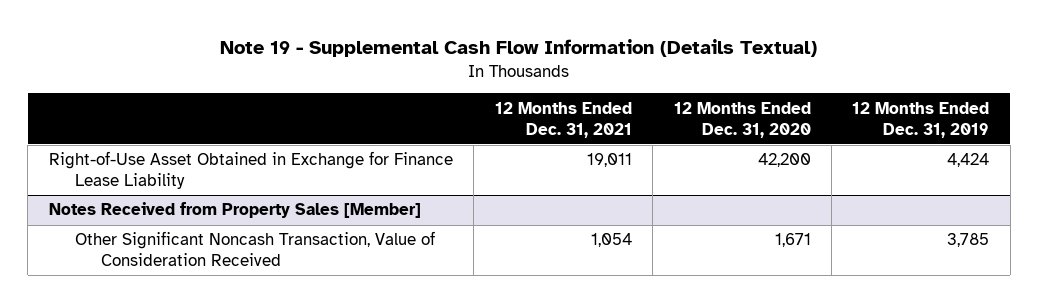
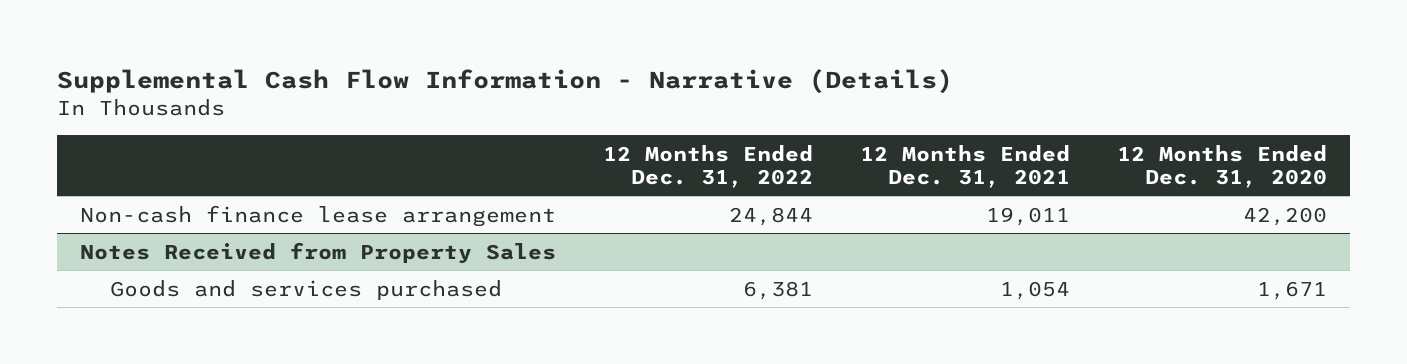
[220,38,818,57] Note 19 - Supplemental Cash Flow Information (Details Textual) -> [57,69,954,95] Supplemental Cash Flow Information - Narrative (Details)
[852,101,990,138] 12 Months Ended Dec. 31, 2019 -> none
none -> [603,144,814,188] 12 Months Ended Dec. 31, 2022
[48,151,453,190] Right-of-Use Asset Obtained in Exchange for Finance Lease Liability -> [80,204,557,227] Non-cash finance lease arrangement
[48,202,421,219] Notes Received from Property Sales [Member] -> [80,241,557,264] Notes Received from Property Sales
[75,231,436,267] Other Significant Noncash Transaction, Value of Consideration Received -> [109,279,502,300] Goods and services purchased

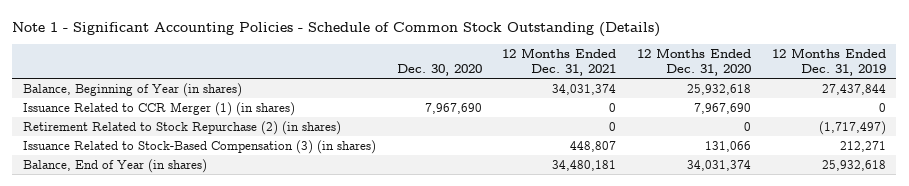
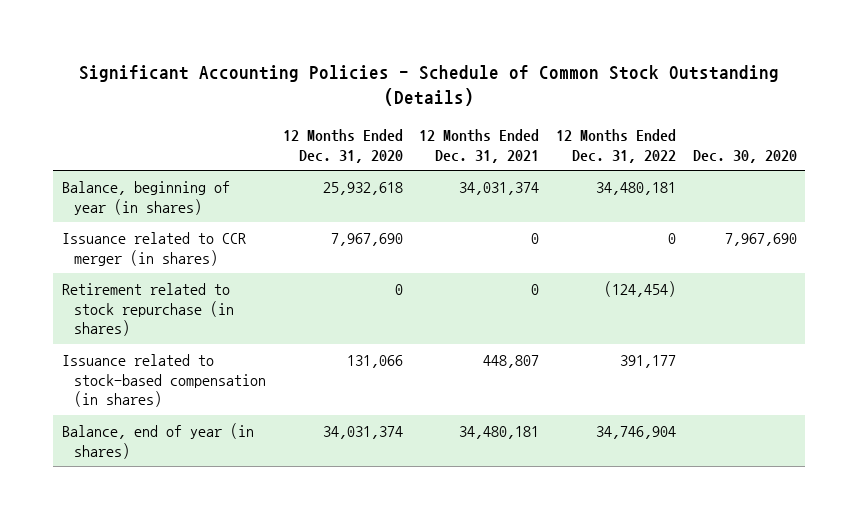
[12,21,661,37] Note 1 - Significant Accounting Policies - Schedule of Common Stock Outstanding (Details) -> [79,65,780,107] Significant Accounting Policies - Schedule of Common Stock Outstanding (Details)
[772,47,887,76] 12 Months Ended Dec. 31, 2019 -> none
none -> [556,128,677,163] 12 Months Ended Dec. 31, 2022
[22,82,242,97] Balance, Beginning of Year (in shares) -> [61,180,230,215] Balance, beginning of year (in shares)
[22,101,295,116] Issuance Related to CCR Merger (1) (in shares) -> [61,231,246,266] Issuance related to CCR merger (in shares)
[22,120,341,135] Retirement Related to Stock Repurchase (2) (in shares) -> [61,282,234,337] Retirement related to stock repurchase (in shares)
[22,139,376,154] Issuance Related to Stock-Based Compensation (3) (in shares) -> [61,353,266,408] Issuance related to stock-based compensation (in shares)
[22,158,207,173] Balance, End of Year (in shares) -> [61,422,254,459] Balance, end of year (in shares)

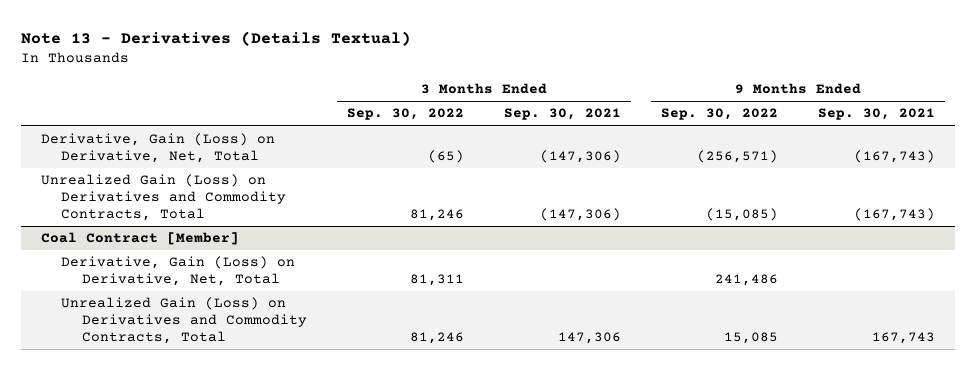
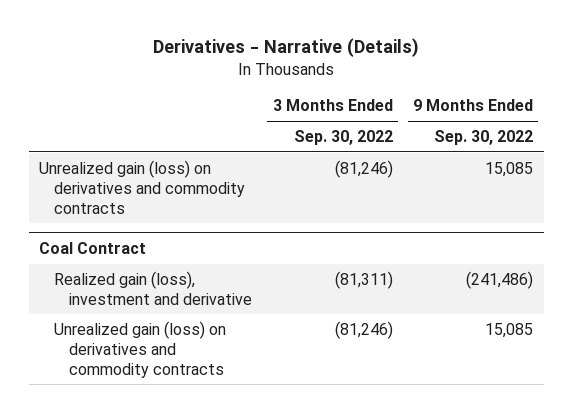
[20,30,411,46] Note 13 - Derivatives (Details Textual) -> [153,38,420,58] Derivatives - Narrative (Details)
[503,108,621,121] Sep. 30, 2021 -> none
[817,108,935,121] Sep. 30, 2021 -> none
[40,133,275,164] Derivative, Gain (Loss) on Derivative, Net, Total -> none
[61,256,296,287] Derivative, Gain (Loss) on Derivative, Net, Total -> none
[40,174,287,222] Unrealized Gain (Loss) on Derivatives and Commodity Contracts, Total -> [39,159,246,214] Unrealized gain (loss) on derivatives and commodity contracts
[409,209,464,222] 81,246 -> [334,159,393,178] (81,246)
[705,208,778,222] (15,085) -> [485,161,534,177] 15,085
[40,232,239,246] Coal Contract [Member] -> [39,241,147,254] Coal Contract
none -> [54,270,252,305] Realized gain (loss), investment and derivative
[61,297,307,345] Unrealized Gain (Loss) on Derivatives and Commodity Contracts, Total -> [54,320,227,378] Unrealized gain (loss) on derivatives and commodity contracts
[409,332,464,345] 81,246 -> [334,320,393,339] (81,246)

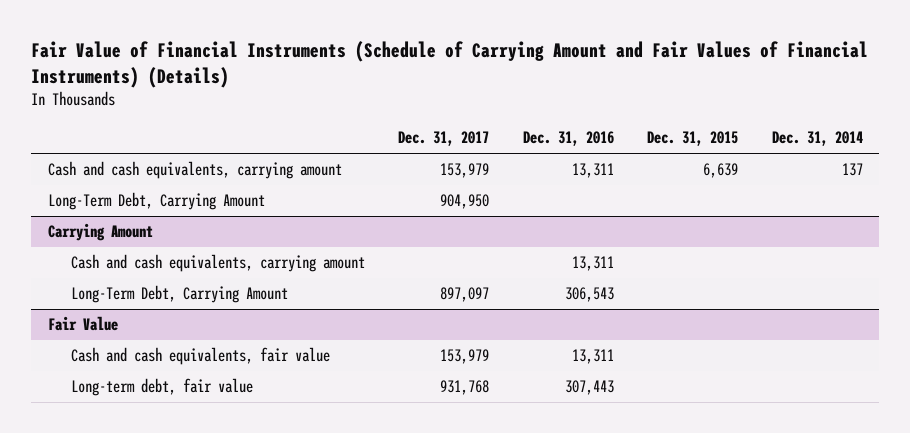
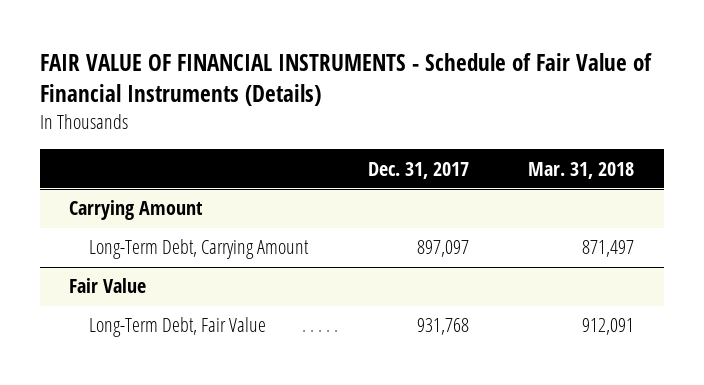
[30,40,868,88] Fair Value of Financial Instruments (Schedule of Carrying Amount and Fair Values of Financial Instruments) (Details) -> [39,52,652,107] FAIR VALUE OF FINANCIAL INSTRUMENTS - Schedule of Fair Value of Financial Instruments (Details)
[522,131,614,147] Dec. 31, 2016 -> none
[647,131,739,147] Dec. 31, 2015 -> none
[771,131,863,147] Dec. 31, 2014 -> none
none -> [528,161,635,179] Mar. 31, 2018
[47,161,342,180] Cash and cash equivalents, carrying amount -> none
[47,192,265,211] Long-Term Debt, Carrying Amount -> none
[70,254,365,273] Cash and cash equivalents, carrying amount -> none
[70,347,330,366] Cash and cash equivalents, fair value -> none
[70,378,253,397] Long-term debt, fair value -> [89,317,267,338] Long-Term Debt, Fair Value

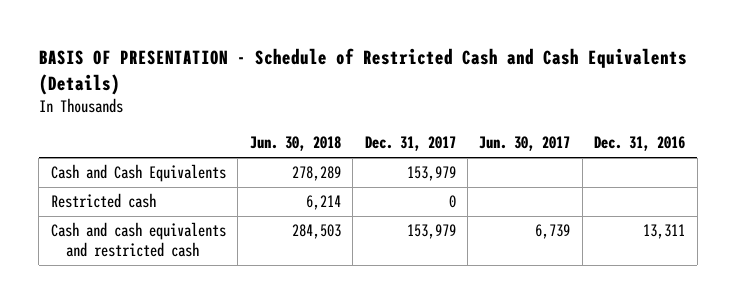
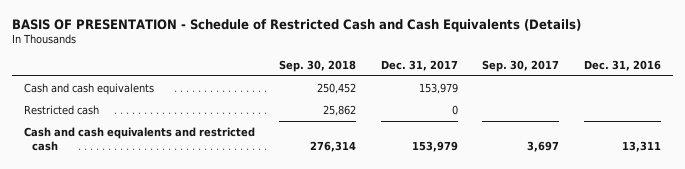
[249,136,341,152] Jun. 30, 2018 -> none
[479,136,571,152] Jun. 30, 2017 -> none
none -> [279,60,357,73] Sep. 30, 2018
none -> [482,60,560,73] Sep. 30, 2017
[50,164,226,183] Cash and Cash Equivalents -> [23,82,154,95] Cash and cash equivalents

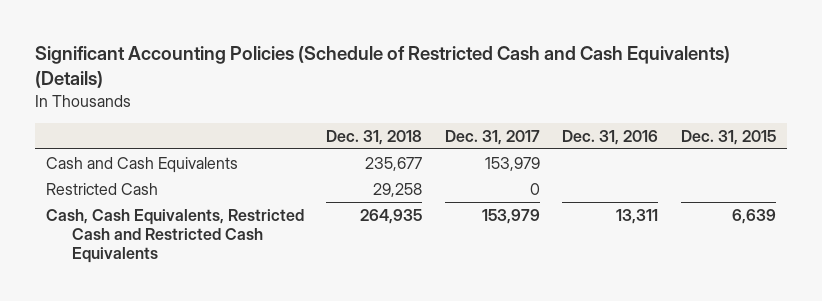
[11,18,581,32] BASIS OF PRESENTATION - Schedule of Restricted Cash and Cash Equivalents (Details) -> [34,45,730,88] Significant Accounting Policies (Schedule of Restricted Cash and Cash Equivalents) (Details)
[279,60,357,73] Sep. 30, 2018 -> none
[482,60,560,73] Sep. 30, 2017 -> none
none -> [326,129,423,145] Dec. 31, 2018
none -> [680,129,776,145] Dec. 31, 2015
[23,82,154,95] Cash and cash equivalents -> [46,156,239,173] Cash and Cash Equivalents
[23,104,99,115] Restricted cash -> [46,182,159,195] Restricted Cash
[23,126,255,151] Cash and cash equivalents and restricted cash -> [46,208,305,264] Cash, Cash Equivalents, Restricted Cash and Restricted Cash Equivalents

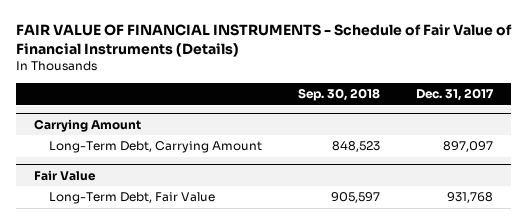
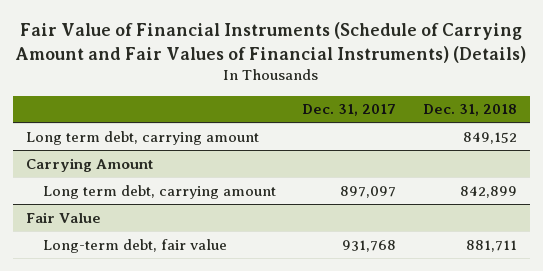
[15,23,512,57] FAIR VALUE OF FINANCIAL INSTRUMENTS - Schedule of Fair Value of Financial Instruments (Details) -> [15,22,527,63] Fair Value of Financial Instruments (Schedule of Carrying Amount and Fair Values of Financial Instruments) (Details)
[298,88,381,102] Sep. 30, 2018 -> none
none -> [422,104,517,117] Dec. 31, 2018
none -> [25,130,259,145] Long term debt, carrying amount
[49,141,263,154] Long-Term Debt, Carrying Amount -> [42,184,276,199] Long term debt, carrying amount
[49,192,216,205] Long-Term Debt, Fair Value -> [42,238,227,253] Long-term debt, fair value

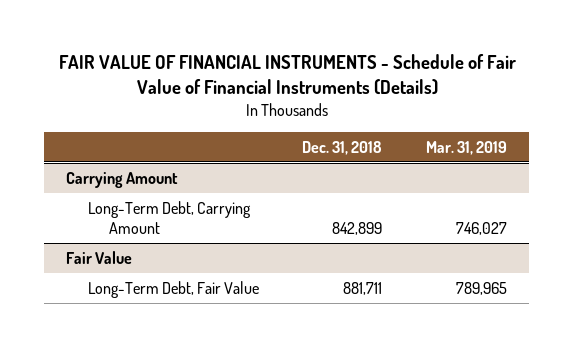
[15,22,527,63] Fair Value of Financial Instruments (Schedule of Carrying Amount and Fair Values of Financial Instruments) (Details) -> [58,54,516,96] FAIR VALUE OF FINANCIAL INSTRUMENTS - Schedule of Fair Value of Financial Instruments (Details)
[302,104,397,117] Dec. 31, 2017 -> none
none -> [425,140,507,155] Mar. 31, 2019
[25,130,259,145] Long term debt, carrying amount -> none
[42,184,276,199] Long term debt, carrying amount -> [87,200,251,235] Long-Term Debt, Carrying Amount
[42,238,227,253] Long-term debt, fair value -> [87,280,259,298] Long-Term Debt, Fair Value

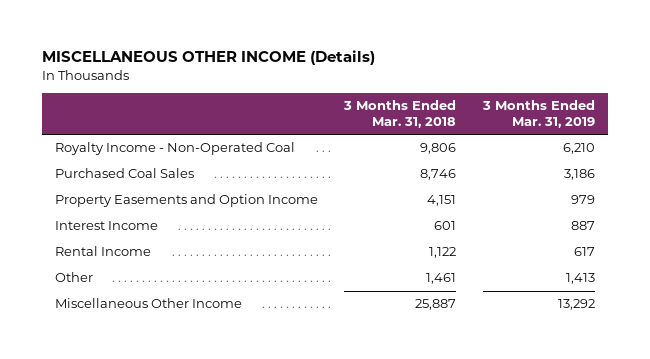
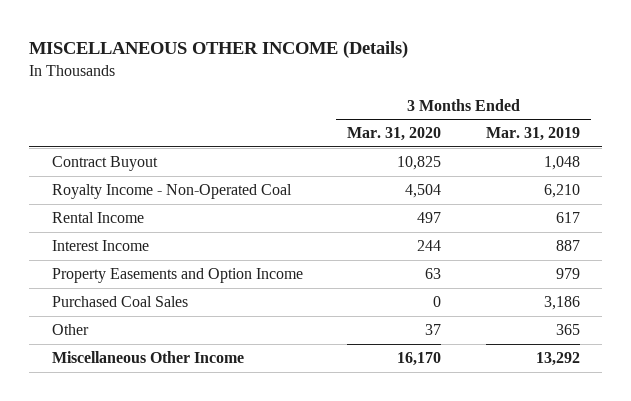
[343,100,457,129] 3 Months Ended Mar. 31, 2018 -> none
none -> [347,127,442,142] Mar. 31, 2020
none -> [51,155,158,171] Contract Buyout
[54,221,158,231] Interest Income -> [51,239,149,251] Interest Income
[54,194,318,208] Property Easements and Option Income -> [51,267,303,283] Property Easements and Option Income
[54,168,194,179] Purchased Coal Sales -> [51,295,188,307] Purchased Coal Sales
[565,273,595,285] 1,413 -> [555,323,580,335] 365

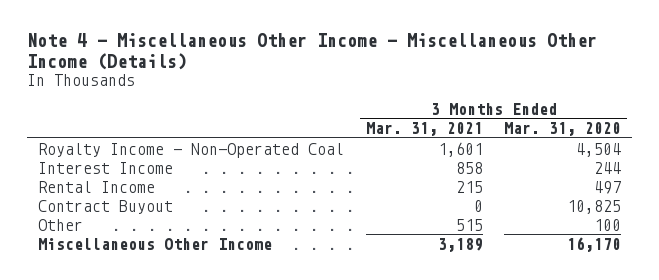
[29,41,409,59] MISCELLANEOUS OTHER INCOME (Details) -> [26,33,597,70] Note 4 - Miscellaneous Other Income - Miscellaneous Other Income (Details)
[485,127,580,142] Mar. 31, 2019 -> none
none -> [365,122,483,137] Mar. 31, 2021
[51,267,303,283] Property Easements and Option Income -> none
[51,295,188,307] Purchased Coal Sales -> none
[51,211,144,223] Rental Income -> [37,180,155,193] Rental Income
[51,155,158,171] Contract Buyout -> [37,199,173,214] Contract Buyout
[425,323,442,335] 37 -> [594,218,622,231] 100

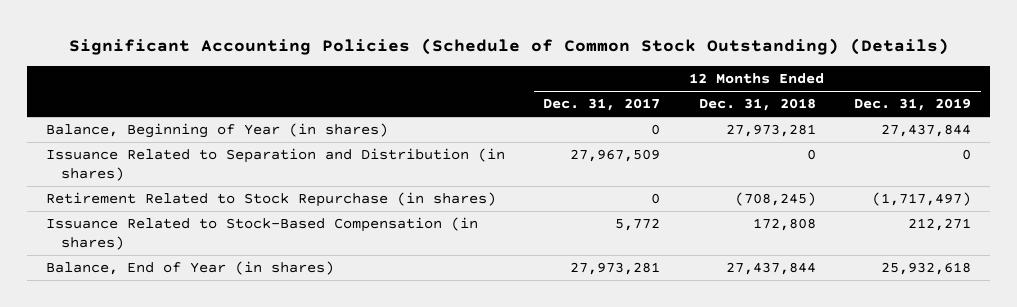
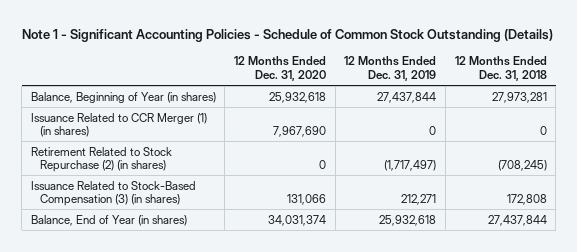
[68,37,949,55] Significant Accounting Policies (Schedule of Common Stock Outstanding) (Details) -> [21,29,553,43] Note 1 - Significant Accounting Policies - Schedule of Common Stock Outstanding (Details)
[543,98,661,112] Dec. 31, 2017 -> none
none -> [234,56,327,81] 12 Months Ended Dec. 31, 2020
[45,148,505,182] Issuance Related to Separation and Distribution (in shares) -> none
none -> [30,112,207,138] Issuance Related to CCR Merger (1) (in shares)
[45,192,496,208] Retirement Related to Stock Repurchase (in shares) -> [30,146,172,173] Retirement Related to Stock Repurchase (2) (in shares)
[45,217,478,251] Issuance Related to Stock-Based Compensation (in shares) -> [30,180,196,207] Issuance Related to Stock-Based Compensation (3) (in shares)

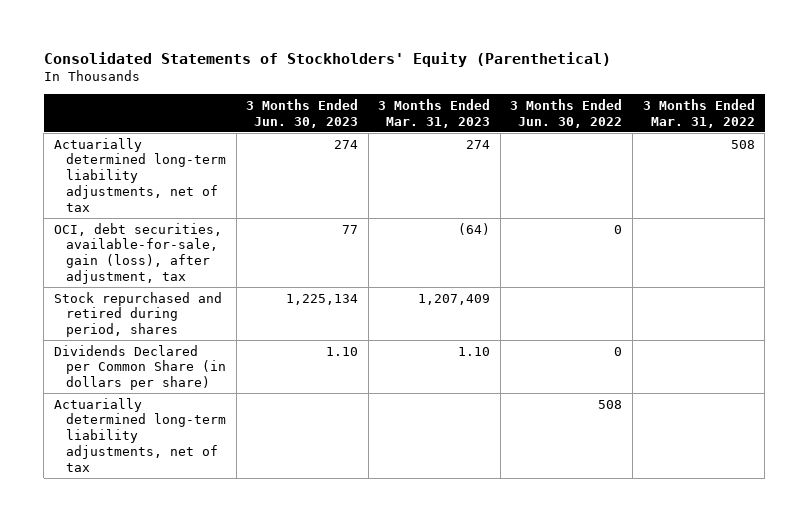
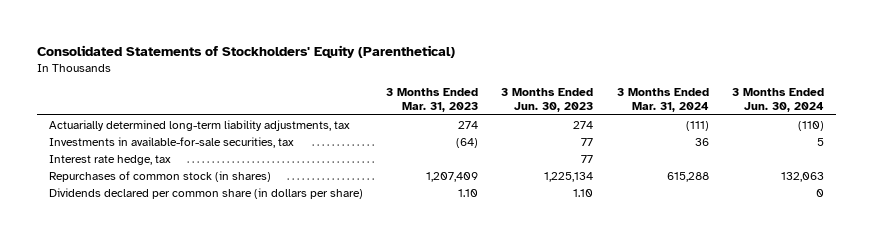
[510,98,623,128] 3 Months Ended Jun. 30, 2022 -> none
[642,98,755,128] 3 Months Ended Mar. 31, 2022 -> none
none -> [616,88,709,113] 3 Months Ended Mar. 31, 2024
none -> [731,88,824,113] 3 Months Ended Jun. 30, 2024
[53,397,226,472] Actuarially determined long-term liability adjustments, net of tax -> none
[53,137,226,212] Actuarially determined long-term liability adjustments, net of tax -> [48,119,350,131] Actuarially determined long-term liability adjustments, tax
[53,222,222,285] OCI, debt securities, available-for-sale, gain (loss), after adjustment, tax -> [48,136,294,148] Investments in available-for-sale securities, tax
none -> [48,154,171,165] Interest rate hedge, tax
[53,291,222,338] Stock repurchased and retired during period, shares -> [48,170,271,182] Repurchases of common stock (in shares)
[53,344,226,391] Dividends Declared per Common Share (in dollars per share) -> [48,187,363,199] Dividends declared per common share (in dollars per share)

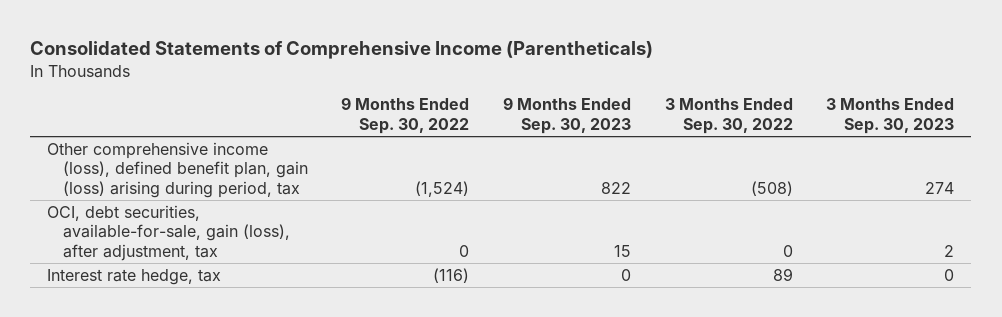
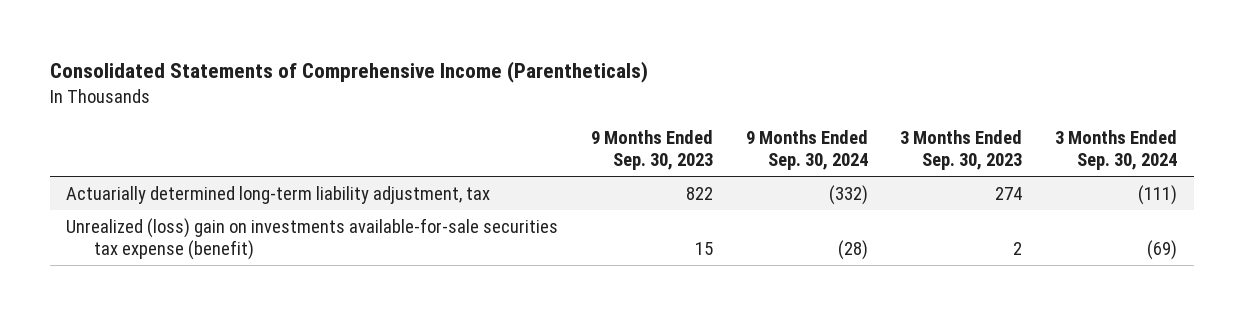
[341,97,470,135] 9 Months Ended Sep. 30, 2022 -> none
[664,98,793,135] 3 Months Ended Sep. 30, 2022 -> none
none -> [745,130,868,171] 9 Months Ended Sep. 30, 2024
none -> [1055,130,1178,171] 3 Months Ended Sep. 30, 2024
[47,268,222,285] Interest rate hedge, tax -> none
[47,141,308,199] Other comprehensive income (loss), defined benefit plan, gain (loss) arising during period, tax -> [65,186,490,205] Actuarially determined long-term liability adjustment, tax
[47,204,290,262] OCI, debt securities, available-for-sale, gain (loss), after adjustment, tax -> [65,218,558,261] Unrealized (loss) gain on investments available-for-sale securities tax expense (benefit)

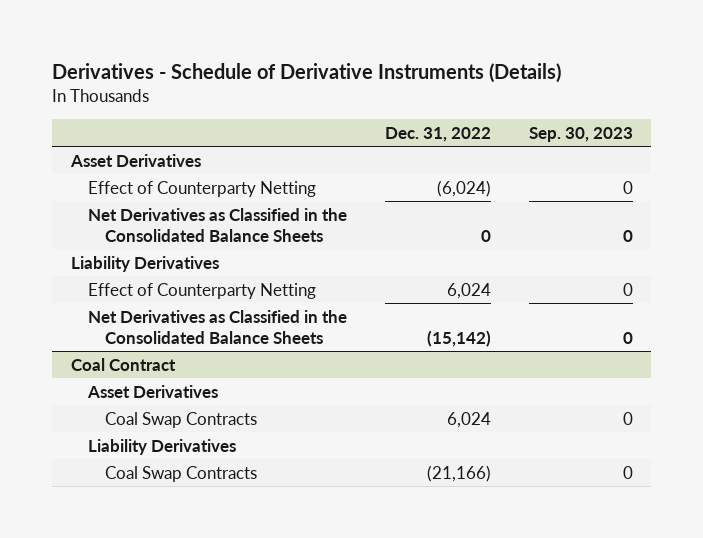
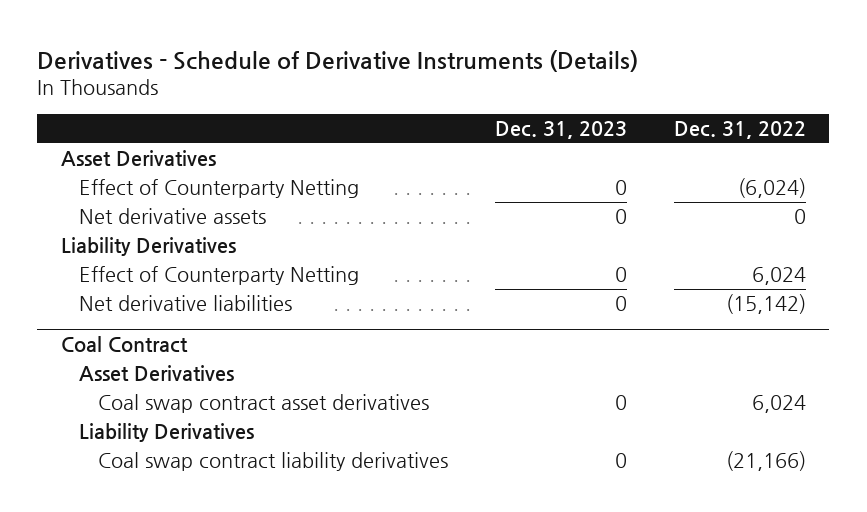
[528,126,633,142] Sep. 30, 2023 -> none
none -> [494,121,627,140] Dec. 31, 2023
[88,207,348,242] Net Derivatives as Classified in the Consolidated Balance Sheets -> [79,208,267,225] Net derivative assets
[88,309,348,344] Net Derivatives as Classified in the Consolidated Balance Sheets -> [79,295,293,312] Net derivative liabilities
[105,411,258,428] Coal Swap Contracts -> [97,394,429,414] Coal swap contract asset derivatives
[105,465,258,482] Coal Swap Contracts -> [97,452,448,472] Coal swap contract liability derivatives

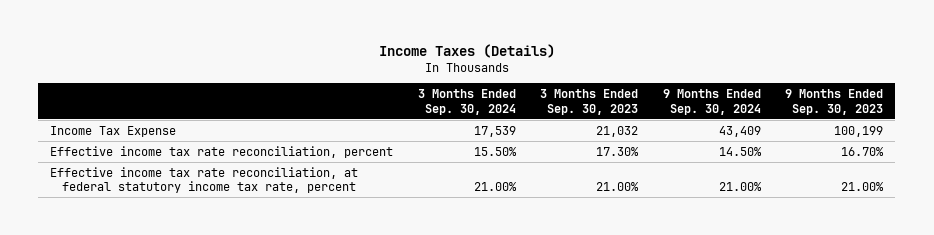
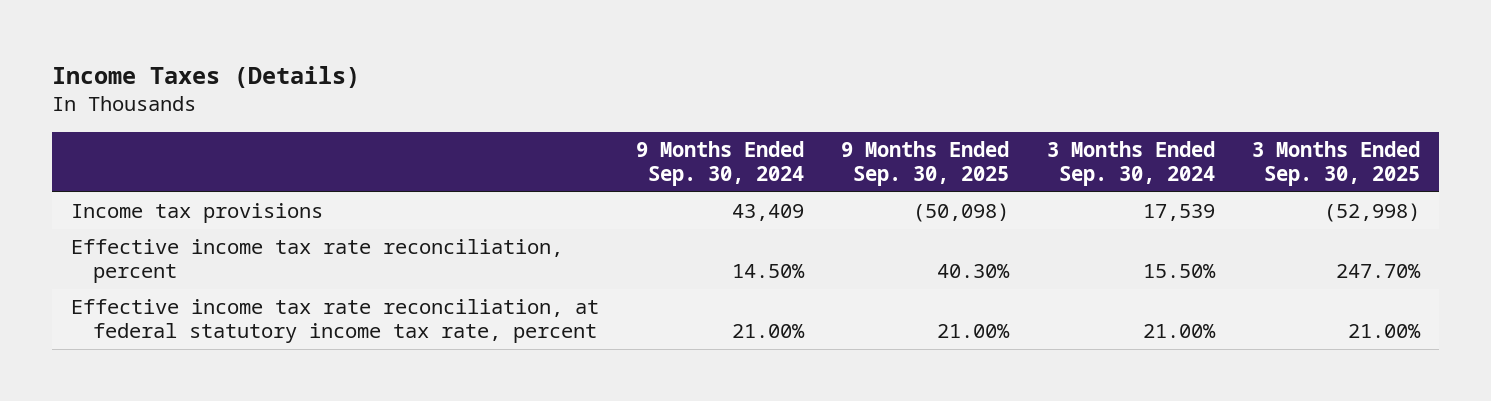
[540,88,639,115] 3 Months Ended Sep. 30, 2023 -> none
[785,88,884,115] 9 Months Ended Sep. 30, 2023 -> none
none -> [841,141,1010,187] 9 Months Ended Sep. 30, 2025
none -> [1252,141,1421,187] 3 Months Ended Sep. 30, 2025
[50,125,177,137] Income Tax Expense -> [70,203,323,224] Income tax provisions

